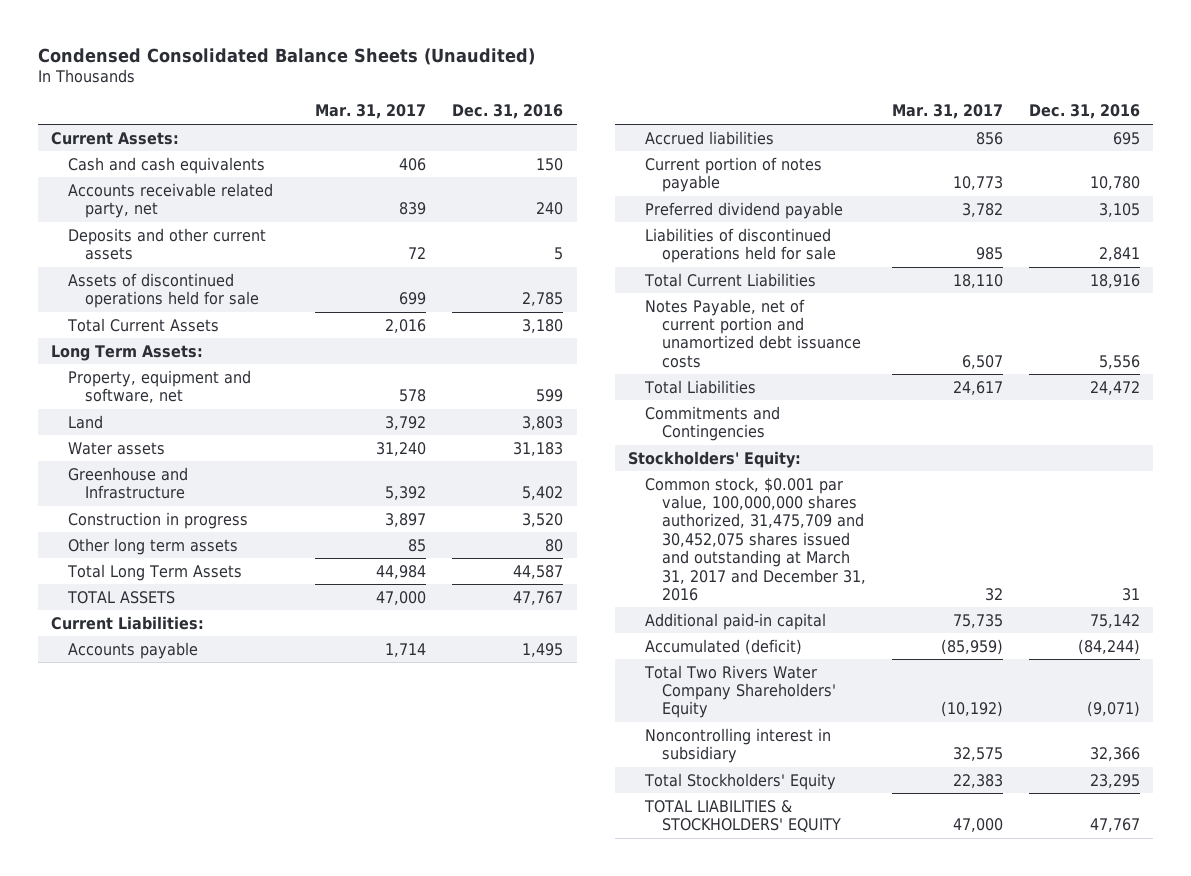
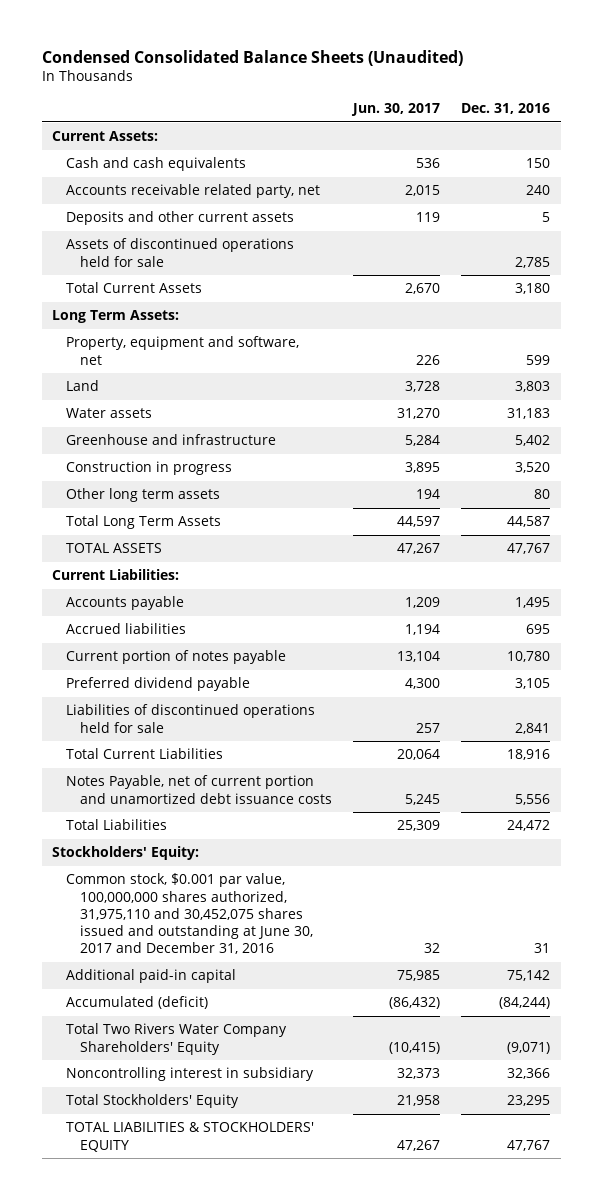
[315,104,427,120] Mar. 31, 2017 -> none
none -> [351,103,441,117] Jun. 30, 2017
[68,466,189,500] Greenhouse and Infrastructure -> [66,434,277,446] Greenhouse and infrastructure
[644,405,780,442] Commitments and Contingencies -> none
[644,476,866,601] Common stock, $0.001 par value, 100,000,000 shares authorized, 31,475,709 and 30,452,075 shares issued and outstanding at March 31, 2017 and December 31, 2016 -> [66,873,313,955] Common stock, $0.001 par value, 100,000,000 shares authorized, 31,975,110 and 30,452,075 shares issued and outstanding at June 30, 2017 and December 31, 2016

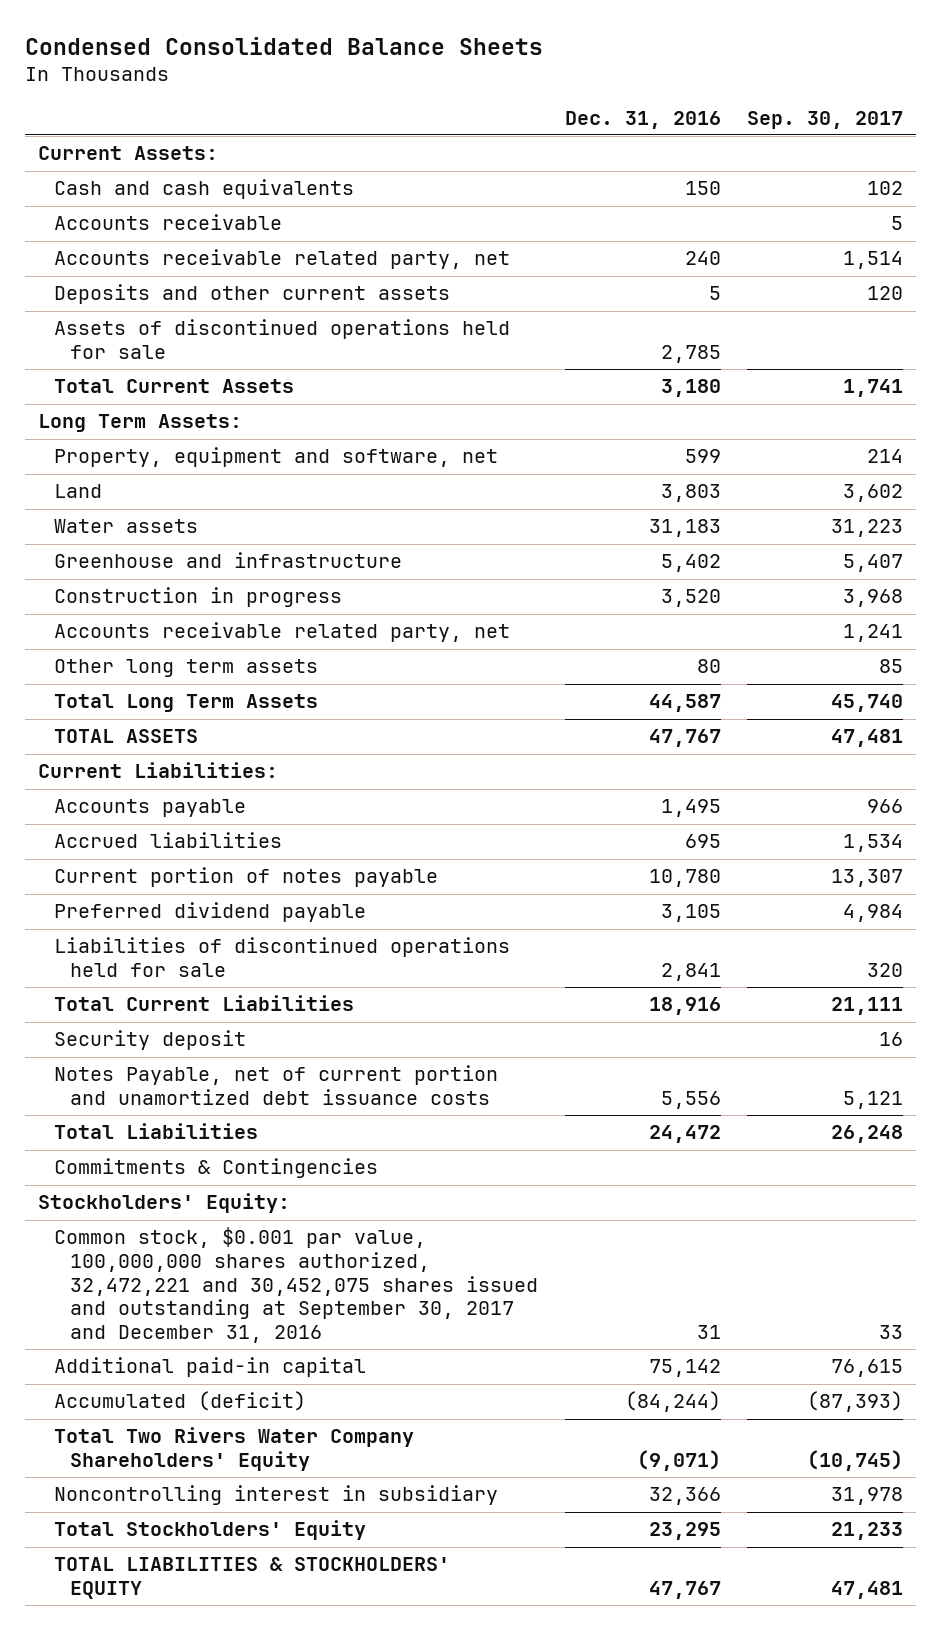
[41,49,463,66] Condensed Consolidated Balance Sheets (Unaudited) -> [24,36,543,55] Condensed Consolidated Balance Sheets
[351,103,441,117] Jun. 30, 2017 -> none
none -> [746,110,903,129] Sep. 30, 2017
none -> [54,214,283,231] Accounts receivable
none -> [54,622,511,643] Accounts receivable related party, net
none -> [54,1030,247,1051] Security deposit
none -> [54,1158,379,1179] Commitments & Contingencies
[66,873,313,955] Common stock, $0.001 par value, 100,000,000 shares authorized, 31,975,110 and 30,452,075 shares issued and outstanding at June 30, 2017 and December 31, 2016 -> [54,1227,539,1343] Common stock, $0.001 par value, 100,000,000 shares authorized, 32,472,221 and 30,452,075 shares issued and outstanding at September 30, 2017 and December 31, 2016

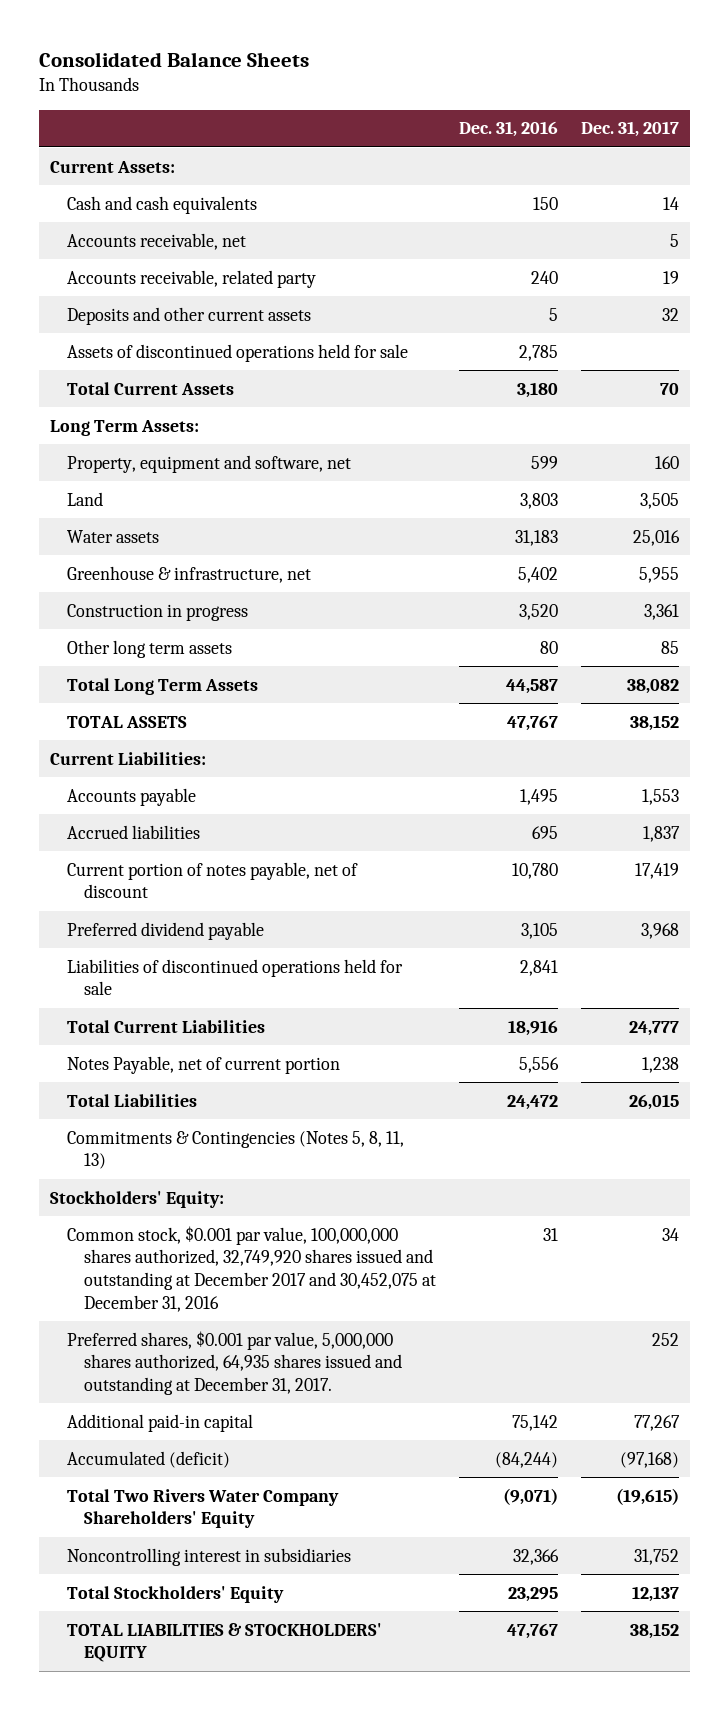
[24,36,543,55] Condensed Consolidated Balance Sheets -> [38,51,309,67] Consolidated Balance Sheets
[746,110,903,129] Sep. 30, 2017 -> none
none -> [580,121,679,138] Dec. 31, 2017
[54,214,283,231] Accounts receivable -> [67,232,247,250] Accounts receivable, net
[54,249,511,270] Accounts receivable related party, net -> [67,269,317,288] Accounts receivable, related party
[54,552,403,569] Greenhouse and infrastructure -> [67,565,312,583] Greenhouse & infrastructure, net
[54,622,511,643] Accounts receivable related party, net -> none
[54,867,439,888] Current portion of notes payable -> [67,861,359,899] Current portion of notes payable, net of discount
[54,1030,247,1051] Security deposit -> none
[54,1065,499,1106] Notes Payable, net of current portion and unamortized debt issuance costs -> [67,1055,341,1074] Notes Payable, net of current portion
[54,1158,379,1179] Commitments & Contingencies -> [67,1130,405,1170] Commitments & Contingencies (Notes 5, 8, 11, 13)
[54,1227,539,1343] Common stock, $0.001 par value, 100,000,000 shares authorized, 32,472,221 and 30,452,075 shares issued and outstanding at September 30, 2017 and December 31, 2016 -> [67,1225,437,1312] Common stock, $0.001 par value, 100,000,000 shares authorized, 32,749,920 shares issued and outstanding at December 2017 and 30,452,075 at December 31, 2016
none -> [67,1330,403,1396] Preferred shares, $0.001 par value, 5,000,000 shares authorized, 64,935 shares issued and outstanding at December 31, 2017.
[54,1485,499,1506] Noncontrolling interest in subsidiary -> [67,1547,352,1566] Noncontrolling interest in subsidiaries

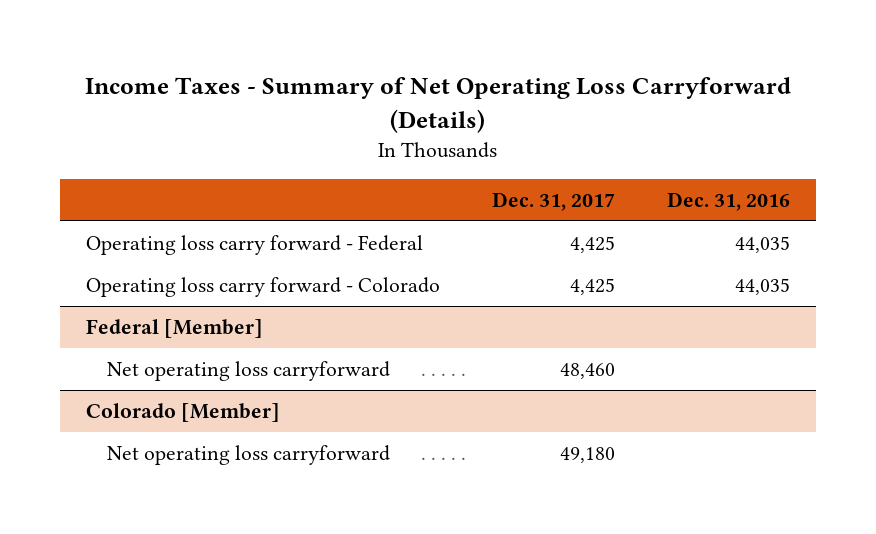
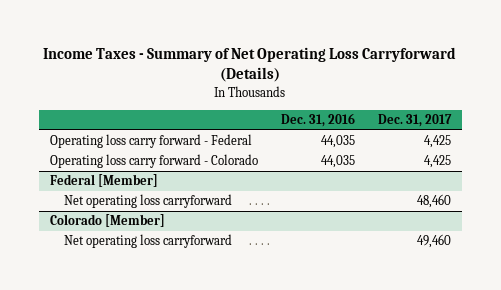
[560,447,616,464] 49,180 -> [416,234,451,249] 49,460

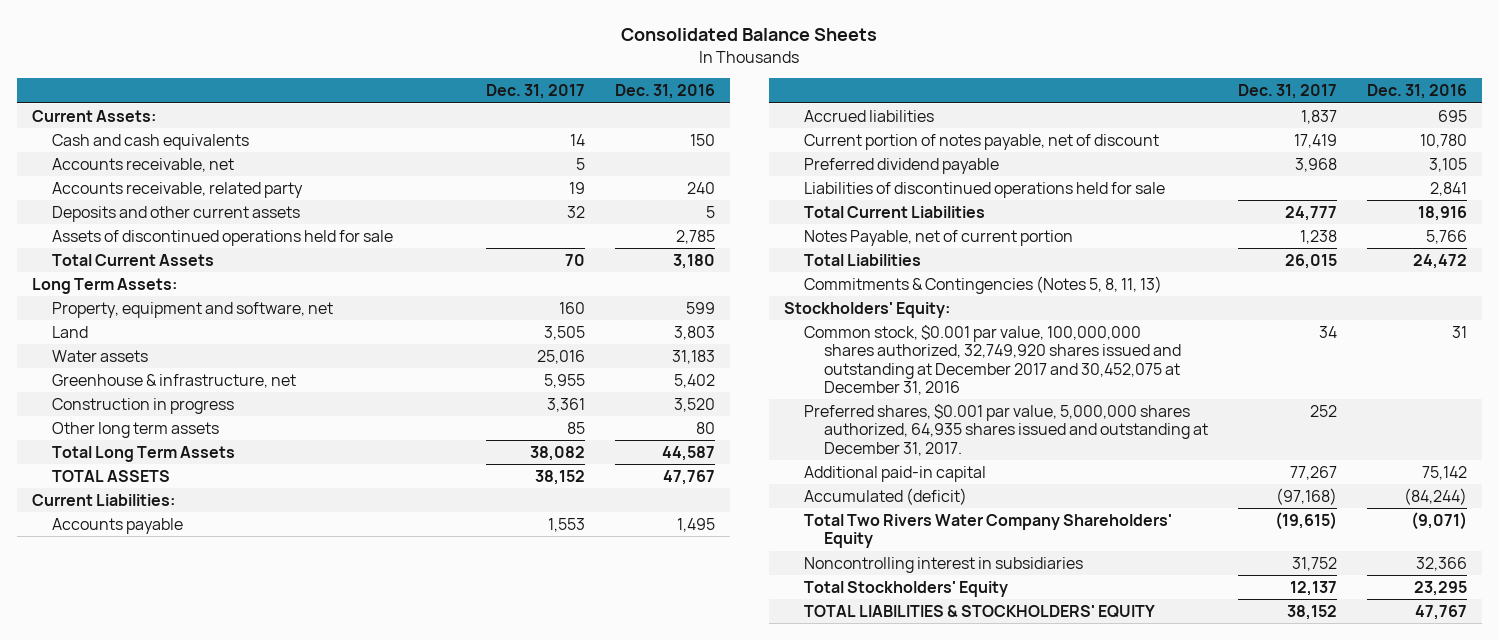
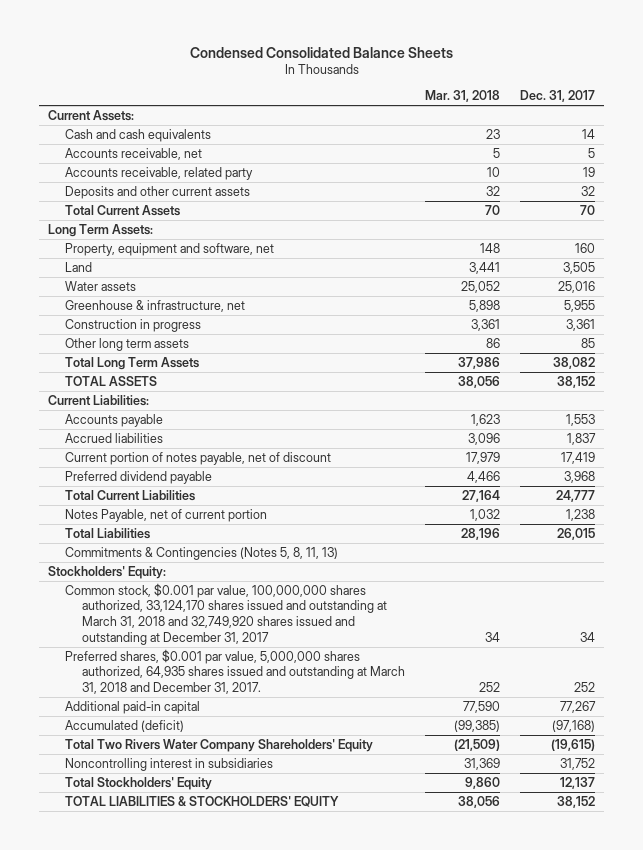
[621,28,878,42] Consolidated Balance Sheets -> [189,46,453,58] Condensed Consolidated Balance Sheets
[614,84,715,100] Dec. 31, 2016 -> none
none -> [424,90,500,103] Mar. 31, 2018
[51,229,393,246] Assets of discontinued operations held for sale -> none
[804,181,1166,198] Liabilities of discontinued operations held for sale -> none
[804,324,1182,396] Common stock, $0.001 par value, 100,000,000 shares authorized, 32,749,920 shares issued and outstanding at December 2017 and 30,452,075 at December 31, 2016 -> [65,582,388,645] Common stock, $0.001 par value, 100,000,000 shares authorized, 33,124,170 shares issued and outstanding at March 31, 2018 and 32,749,920 shares issued and outstanding at December 31, 2017
[804,403,1209,456] Preferred shares, $0.001 par value, 5,000,000 shares authorized, 64,935 shares issued and outstanding at December 31, 2017. -> [65,648,406,695] Preferred shares, $0.001 par value, 5,000,000 shares authorized, 64,935 shares issued and outstanding at March 31, 2018 and December 31, 2017.

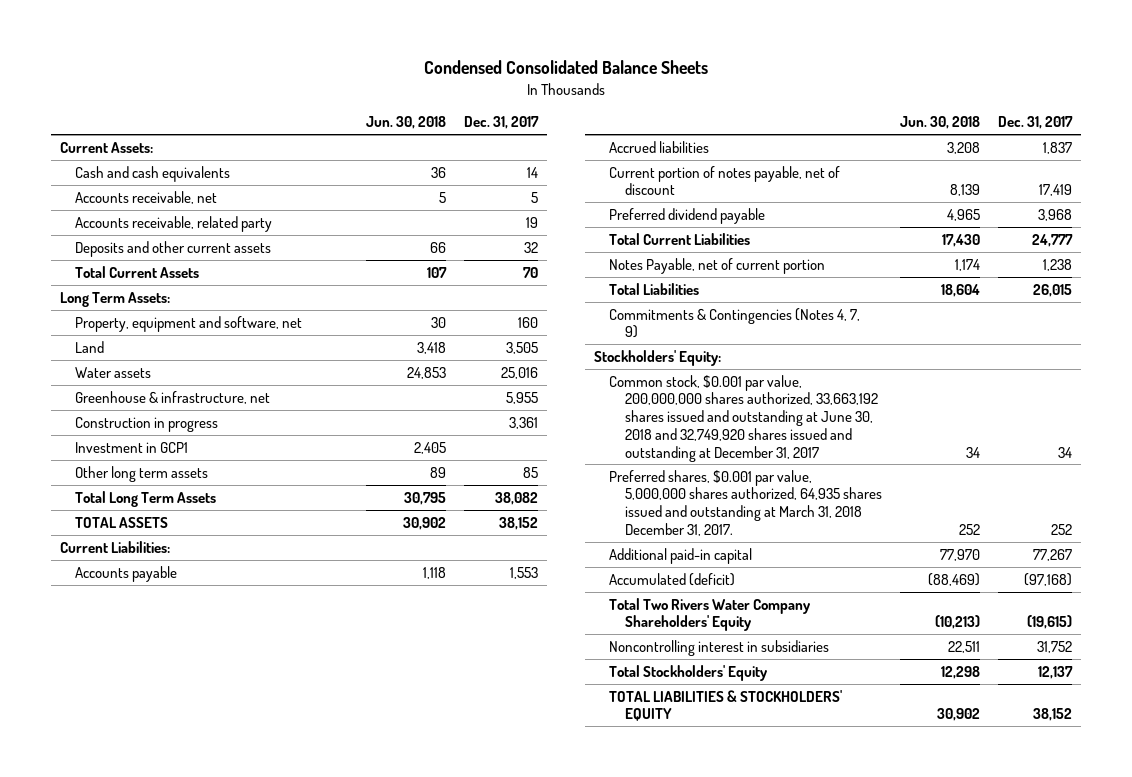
[424,90,500,103] Mar. 31, 2018 -> none
none -> [366,116,447,130] Jun. 30, 2018
none -> [75,441,189,453] Investment in GCP1
[65,546,339,560] Commitments & Contingencies (Notes 5, 8, 11, 13) -> [609,307,861,339] Commitments & Contingencies (Notes 4, 7, 9)
[65,582,388,645] Common stock, $0.001 par value, 100,000,000 shares authorized, 33,124,170 shares issued and outstanding at March 31, 2018 and 32,749,920 shares issued and outstanding at December 31, 2017 -> [609,374,878,462] Common stock, $0.001 par value, 200,000,000 shares authorized, 33,663,192 shares issued and outstanding at June 30, 2018 and 32,749,920 shares issued and outstanding at December 31, 2017
[65,648,406,695] Preferred shares, $0.001 par value, 5,000,000 shares authorized, 64,935 shares issued and outstanding at March 31, 2018 and December 31, 2017. -> [609,469,882,536] Preferred shares, $0.001 par value, 5,000,000 shares authorized, 64,935 shares issued and outstanding at March 31, 2018 December 31, 2017.

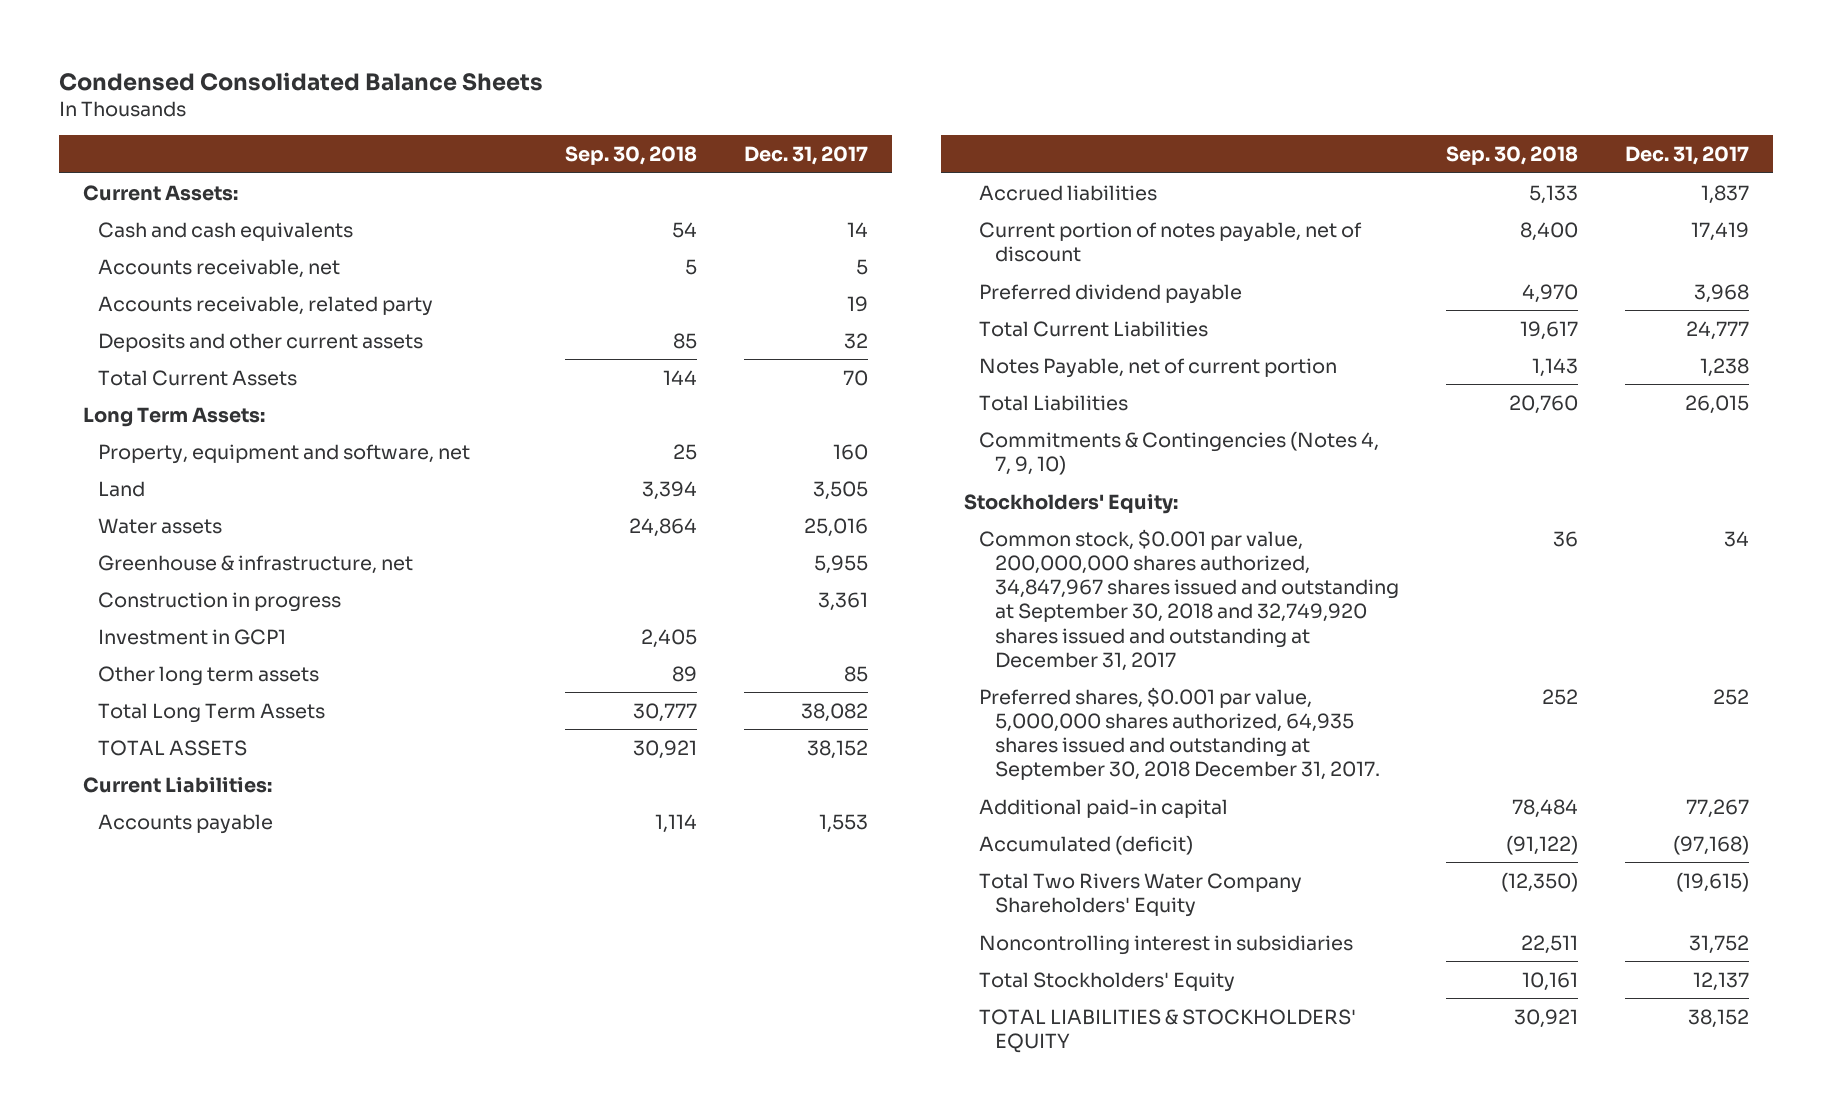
[366,116,447,130] Jun. 30, 2018 -> none
none -> [564,146,697,166] Sep. 30, 2018
[609,307,861,339] Commitments & Contingencies (Notes 4, 7, 9) -> [979,430,1380,476] Commitments & Contingencies (Notes 4, 7, 9, 10)
[609,374,878,462] Common stock, $0.001 par value, 200,000,000 shares authorized, 33,663,192 shares issued and outstanding at June 30, 2018 and 32,749,920 shares issued and outstanding at December 31, 2017 -> [979,528,1399,671] Common stock, $0.001 par value, 200,000,000 shares authorized, 34,847,967 shares issued and outstanding at September 30, 2018 and 32,749,920 shares issued and outstanding at December 31, 2017
[609,469,882,536] Preferred shares, $0.001 par value, 5,000,000 shares authorized, 64,935 shares issued and outstanding at March 31, 2018 December 31, 2017. -> [979,686,1380,781] Preferred shares, $0.001 par value, 5,000,000 shares authorized, 64,935 shares issued and outstanding at September 30, 2018 December 31, 2017.

